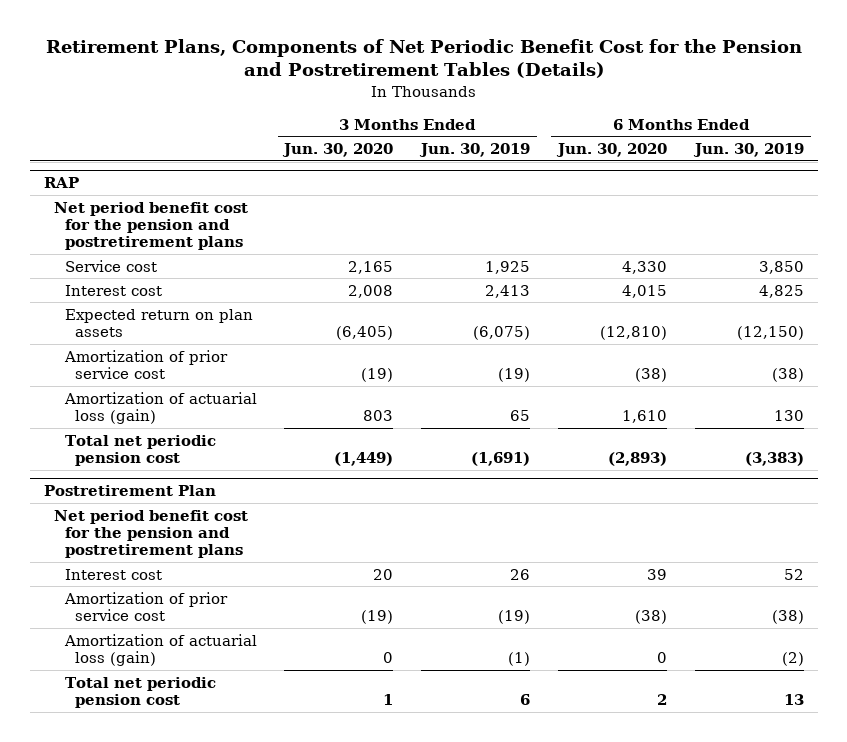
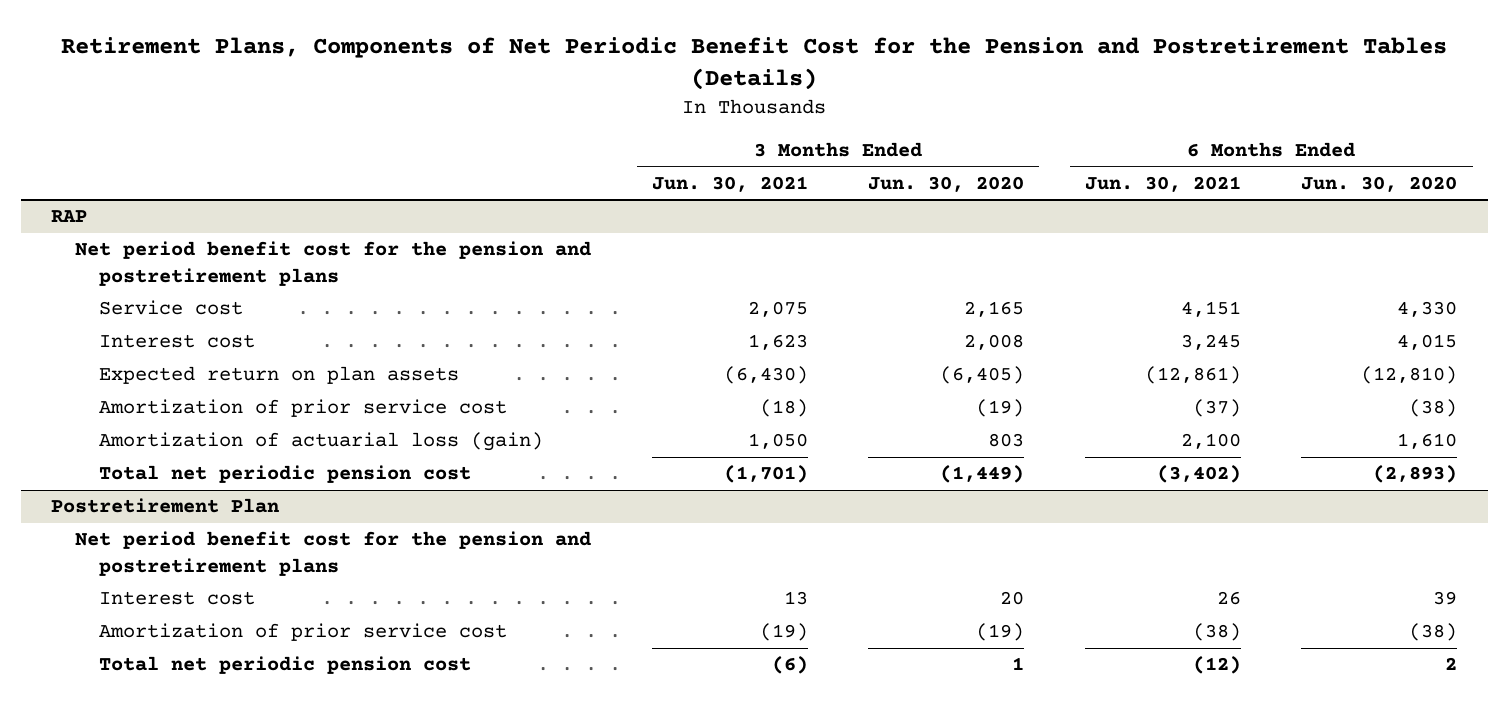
[419,142,531,157] Jun. 30, 2019 -> none
[692,142,804,157] Jun. 30, 2019 -> none
none -> [651,175,808,192] Jun. 30, 2021
none -> [1084,175,1241,192] Jun. 30, 2021
[63,633,257,667] Amortization of actuarial loss (gain) -> none

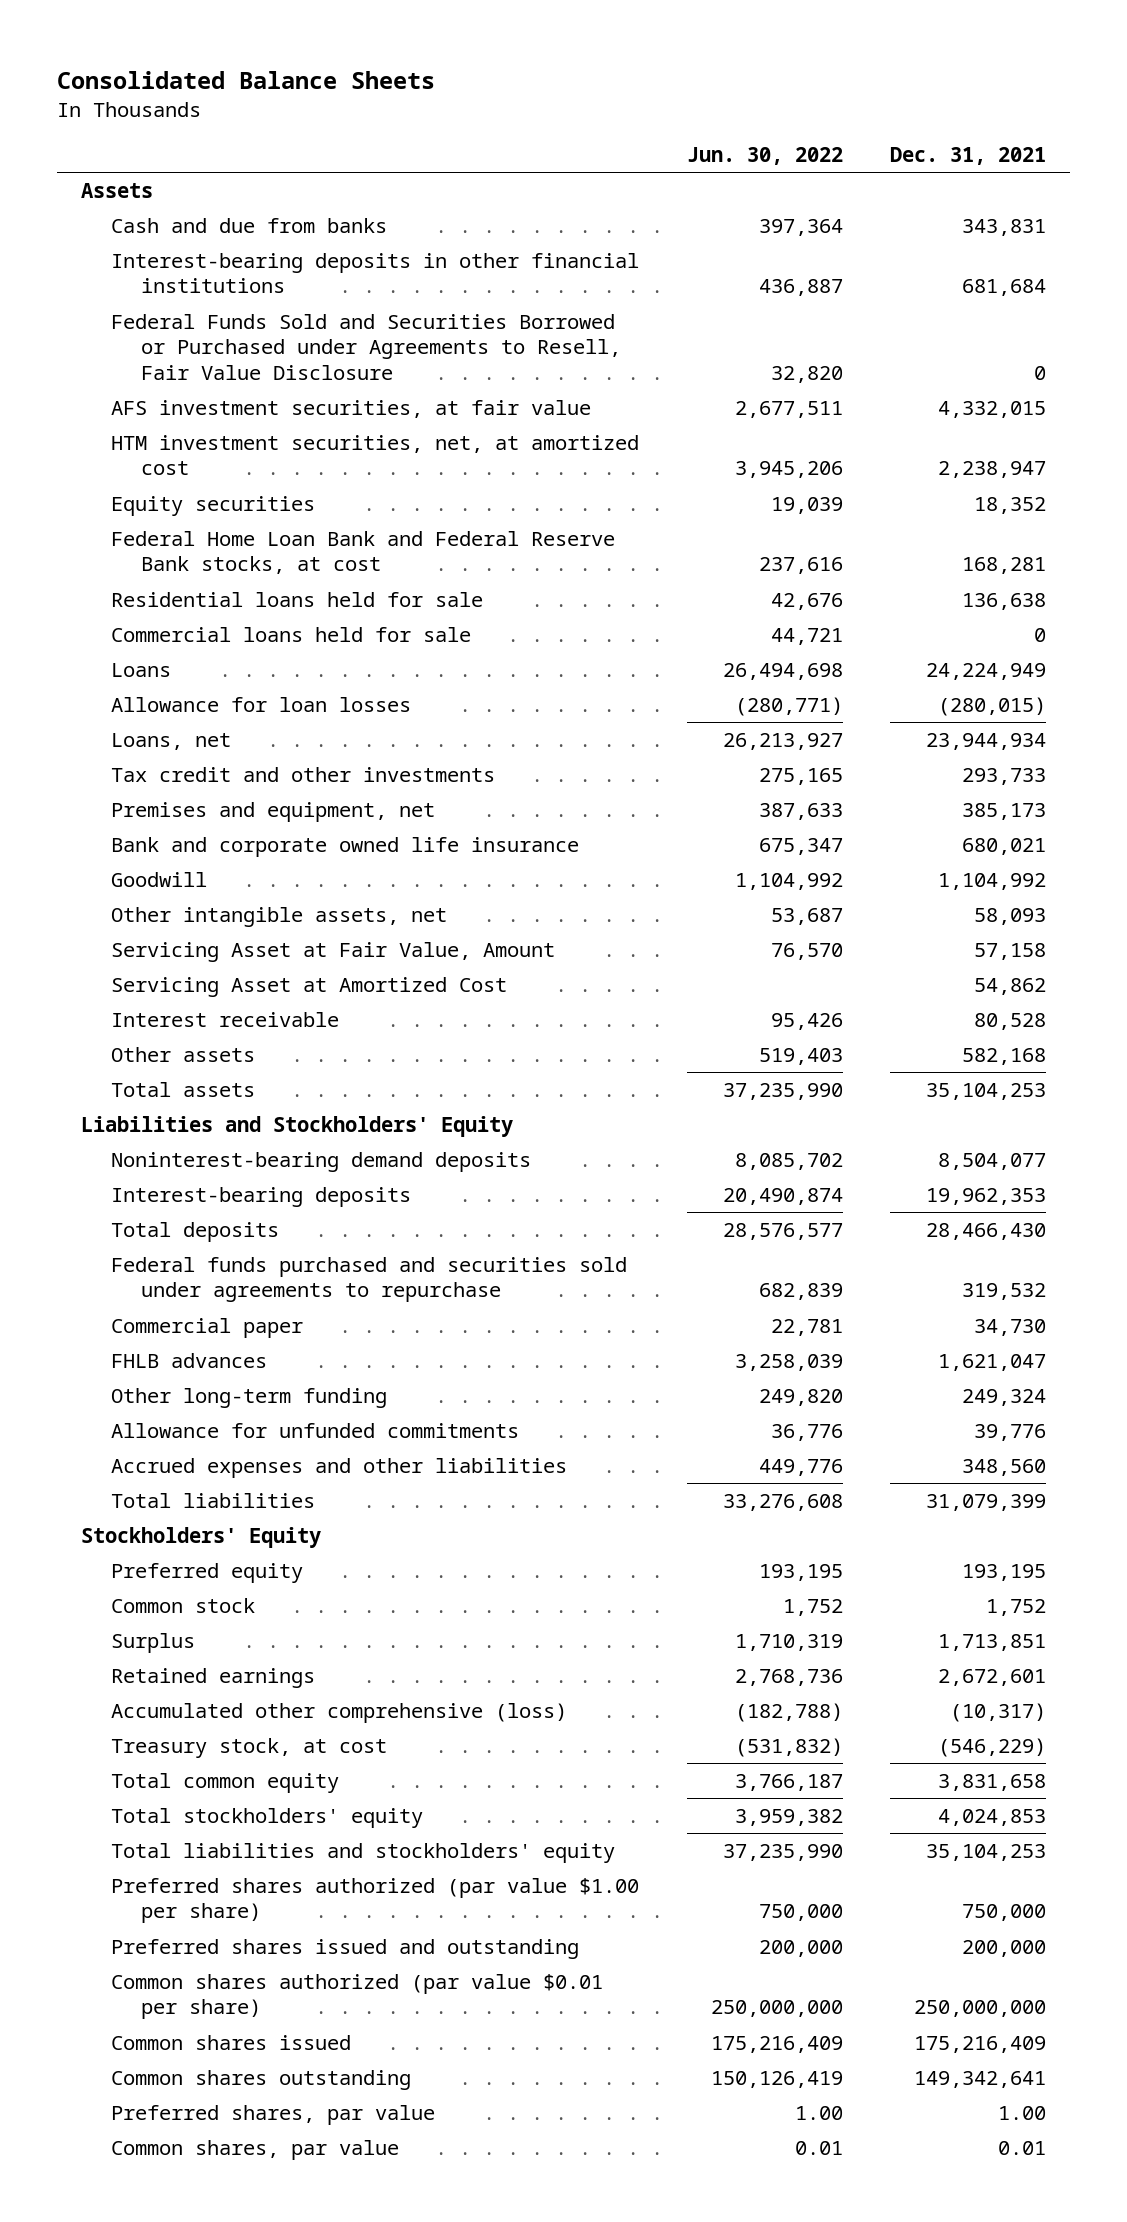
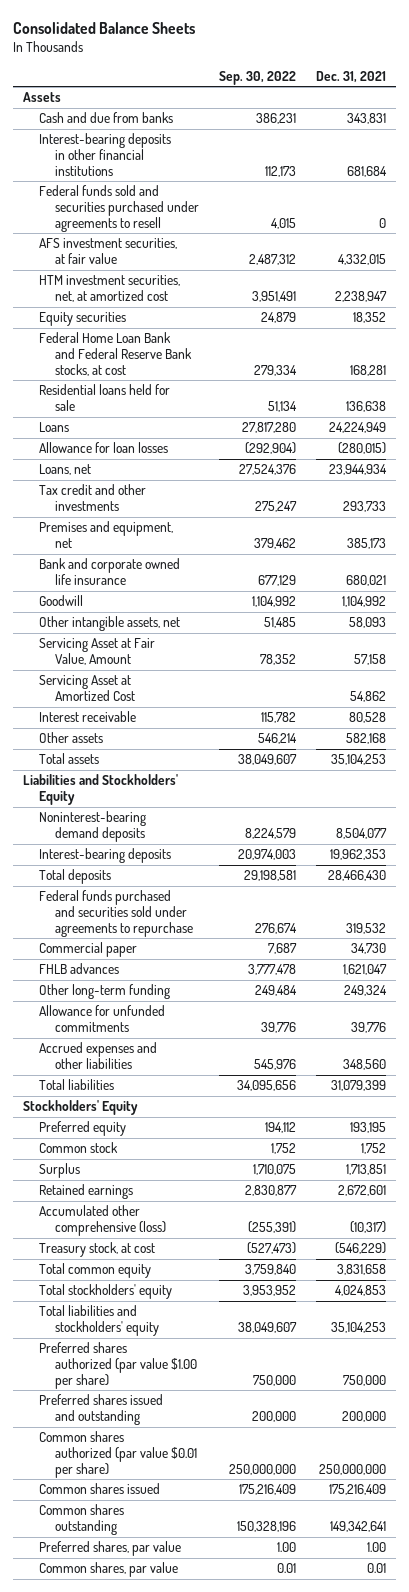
[686,147,843,166] Jun. 30, 2022 -> none
none -> [218,71,296,86] Sep. 30, 2022
[111,314,622,380] Federal Funds Sold and Securities Borrowed or Purchased under Agreements to Resell, Fair Value Disclosure -> [38,185,199,233] Federal funds sold and securities purchased under agreements to resell
[111,627,472,643] Commercial loans held for sale -> none

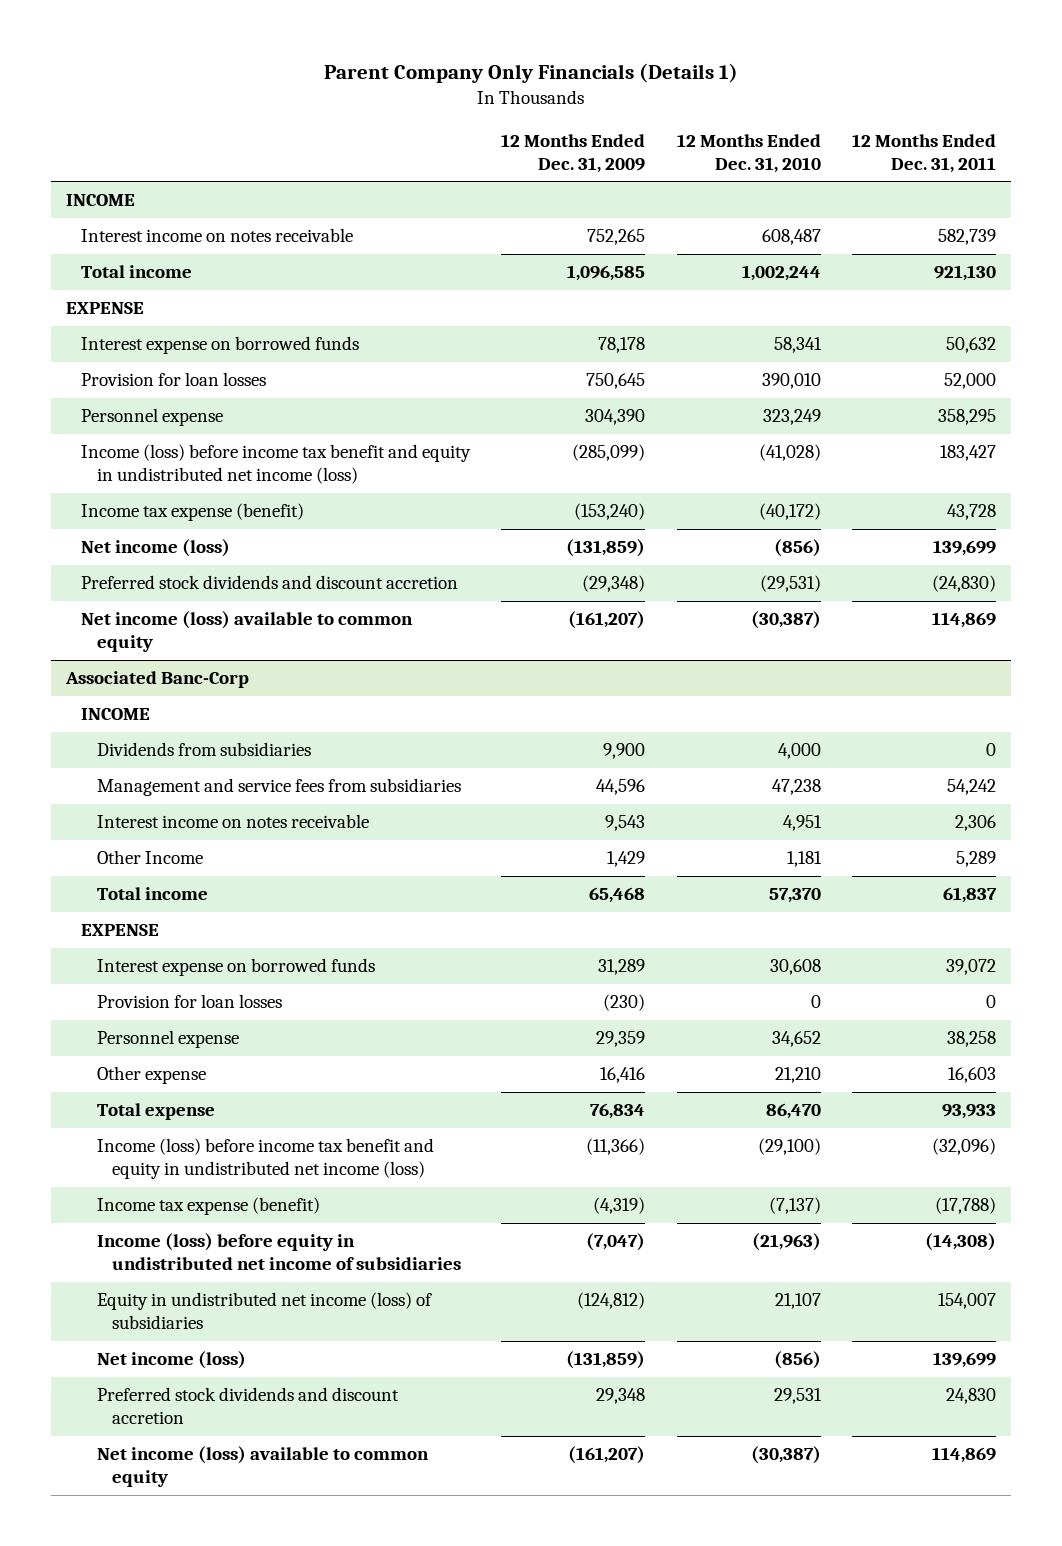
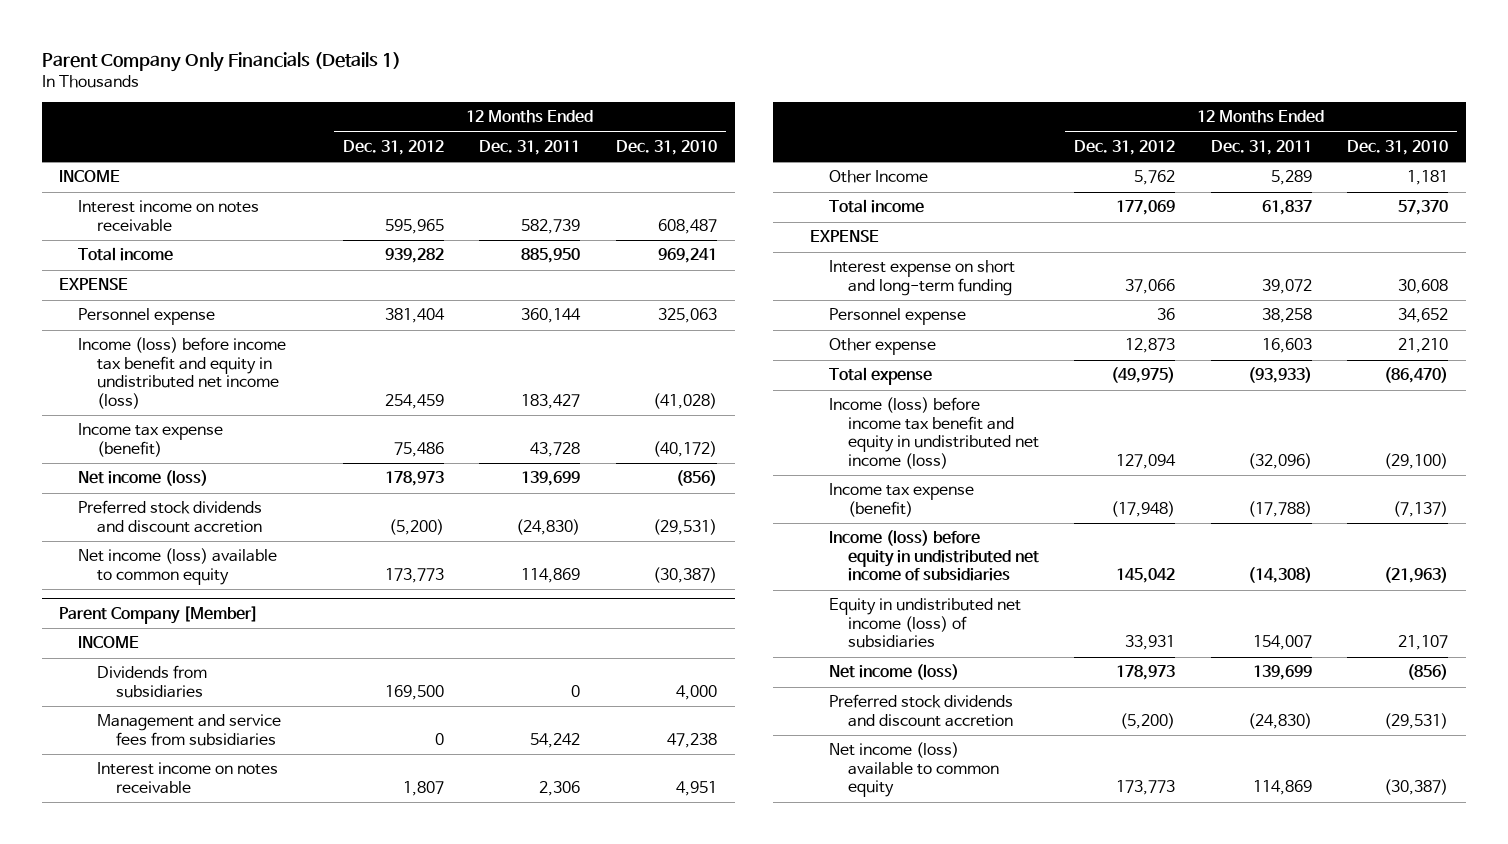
[501,133,646,173] 12 Months Ended Dec. 31, 2009 -> none
none -> [342,140,444,156] Dec. 31, 2012
[741,265,821,282] 1,002,244 -> [657,248,717,264] 969,241
[933,265,996,282] 921,130 -> [521,248,581,264] 885,950
[81,336,360,355] Interest expense on borrowed funds -> none
[81,372,267,387] Provision for loan losses -> none
[762,409,821,426] 323,249 -> [657,308,717,324] 325,063
[937,409,996,426] 358,295 -> [521,308,582,324] 360,144
[65,671,250,689] Associated Banc-Corp -> none
none -> [59,605,259,624] Parent Company [Member]
[96,994,282,1009] Provision for loan losses -> none
[96,958,375,977] Interest expense on borrowed funds -> [828,260,1015,296] Interest expense on short and long-term funding
[765,1103,821,1120] 86,470 -> [1384,367,1449,384] (86,470)
[941,1104,996,1120] 93,933 -> [1247,367,1312,384] (93,933)
[773,1388,822,1405] 29,531 -> [1384,712,1449,729] (29,531)
[945,1388,996,1405] 24,830 -> [1247,712,1312,729] (24,830)

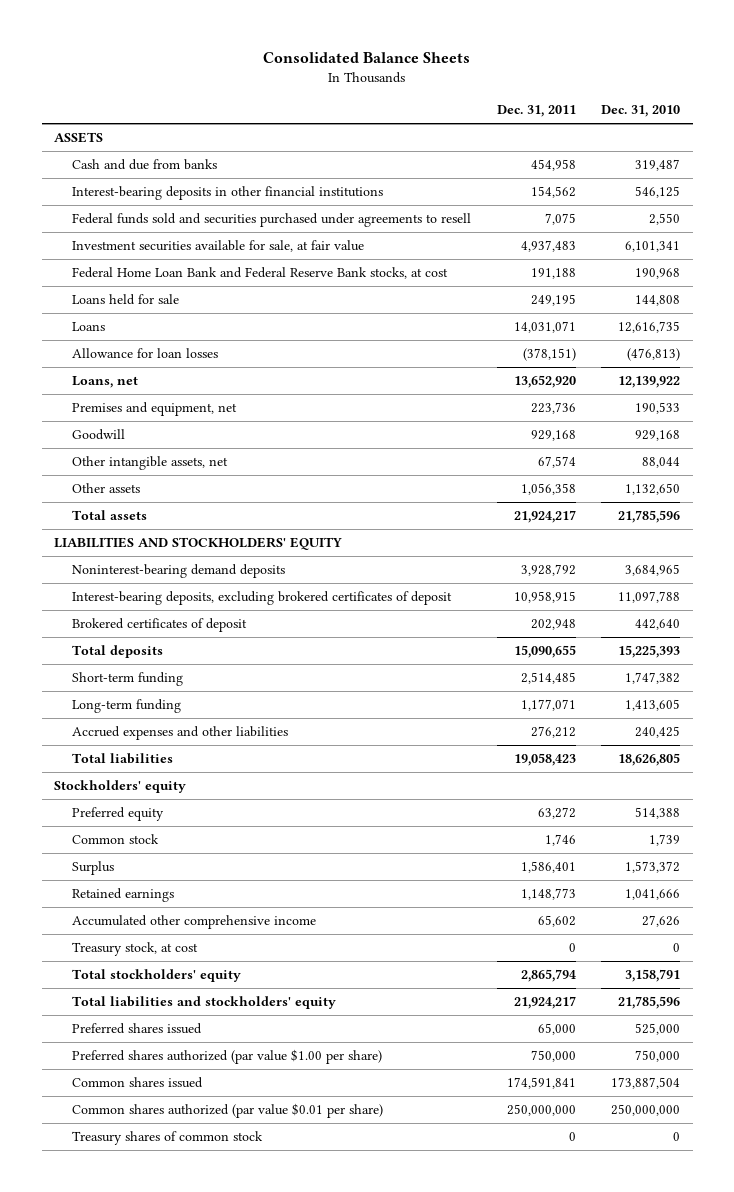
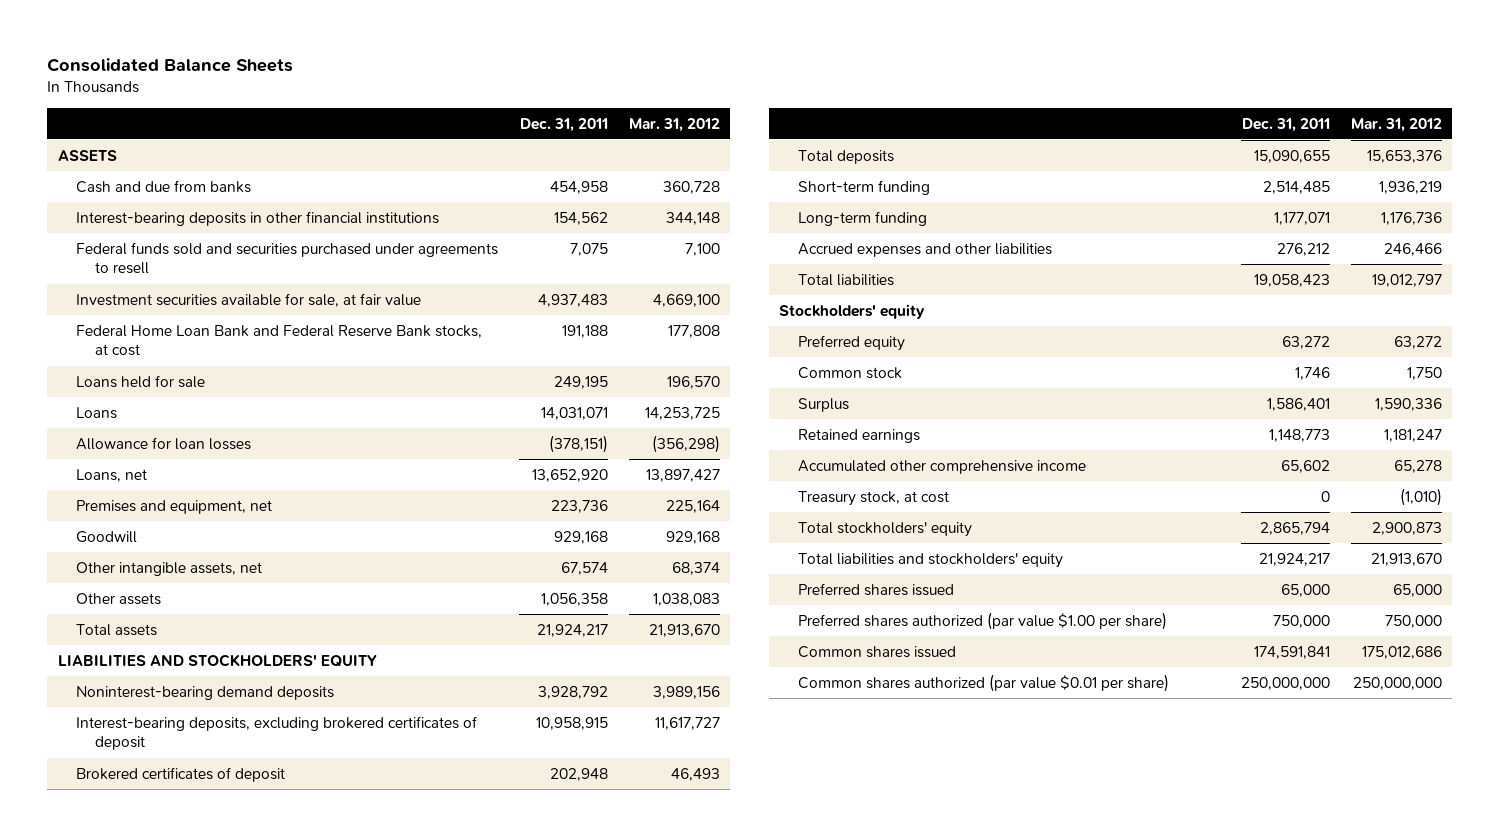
[600,105,680,118] Dec. 31, 2010 -> none
none -> [628,117,720,132] Mar. 31, 2012
[72,1130,264,1145] Treasury shares of common stock -> none

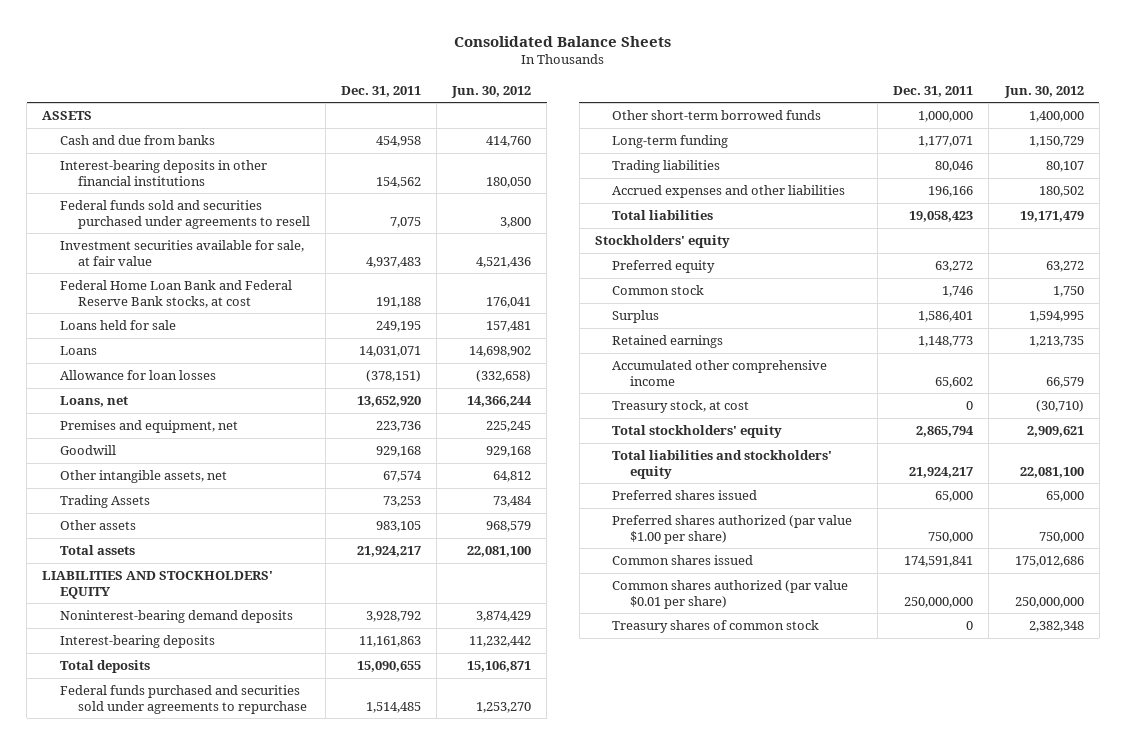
[628,117,720,132] Mar. 31, 2012 -> none
none -> [451,85,532,98] Jun. 30, 2012
none -> [60,495,151,509] Trading Assets
[541,592,609,606] 1,056,358 -> [375,521,421,533] 983,105
[76,715,478,751] Interest-bearing deposits, excluding brokered certificates of deposit -> none
[76,766,286,782] Brokered certificates of deposit -> none
none -> [60,635,216,649] Interest-bearing deposits
[797,179,930,195] Short-term funding -> none
none -> [60,685,307,714] Federal funds purchased and securities sold under agreements to repurchase
none -> [612,110,822,121] Other short-term borrowed funds
none -> [612,160,721,174] Trading liabilities
[1276,242,1330,256] 276,212 -> [928,186,974,198] 196,166
none -> [612,620,820,634] Treasury shares of common stock

